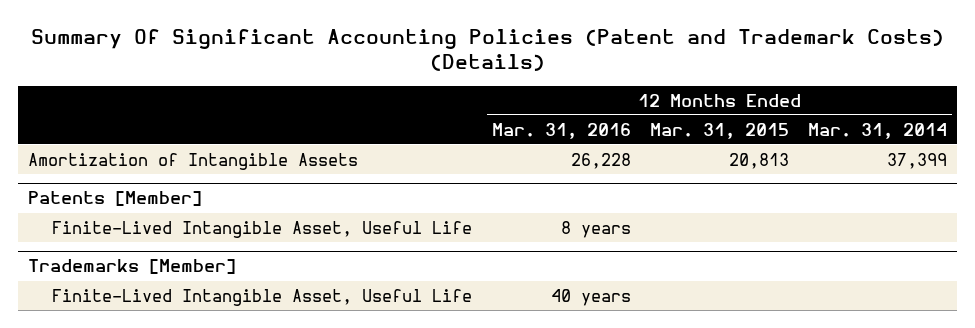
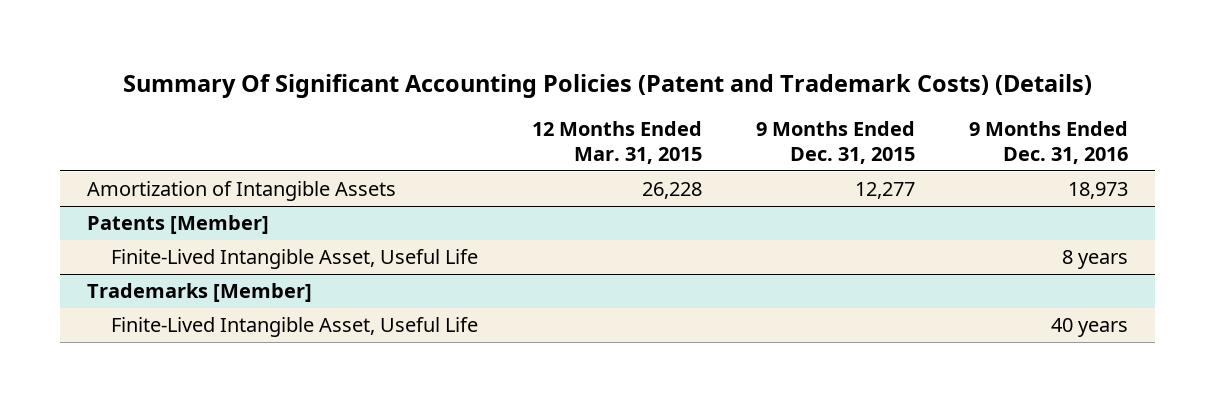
[491,122,631,139] Mar. 31, 2016 -> none
[808,122,948,139] Mar. 31, 2014 -> none
none -> [756,121,916,164] 9 Months Ended Dec. 31, 2015
none -> [969,121,1129,164] 9 Months Ended Dec. 31, 2016
[729,152,790,169] 20,813 -> [642,182,703,200] 26,228

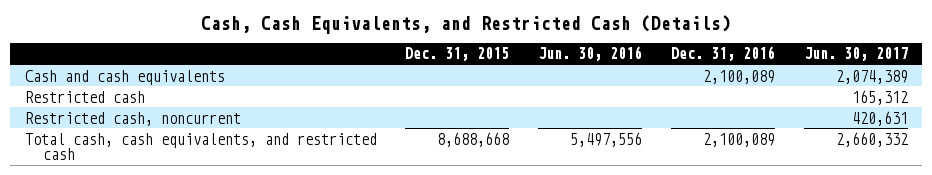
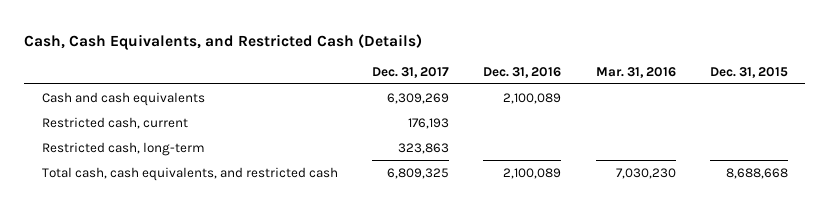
[538,46,643,62] Jun. 30, 2016 -> none
[803,47,908,62] Jun. 30, 2017 -> none
none -> [371,66,449,78] Dec. 31, 2017
none -> [595,66,676,78] Mar. 31, 2016
[24,90,145,103] Restricted cash -> [41,116,188,129] Restricted cash, current
[24,111,241,126] Restricted cash, noncurrent -> [41,141,205,156] Restricted cash, long-term

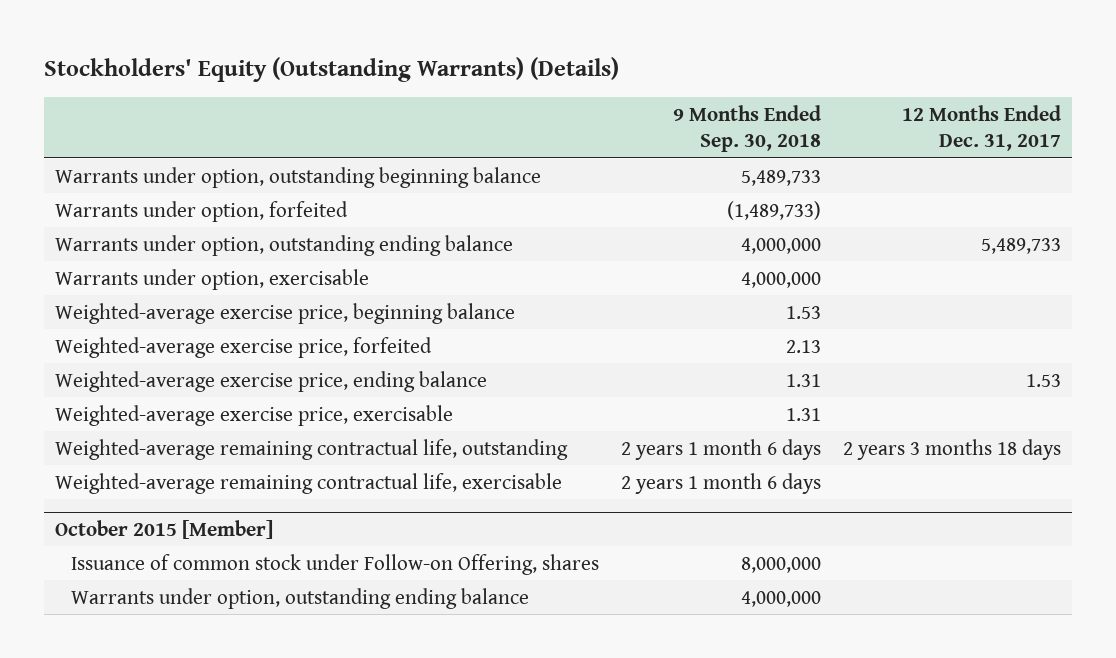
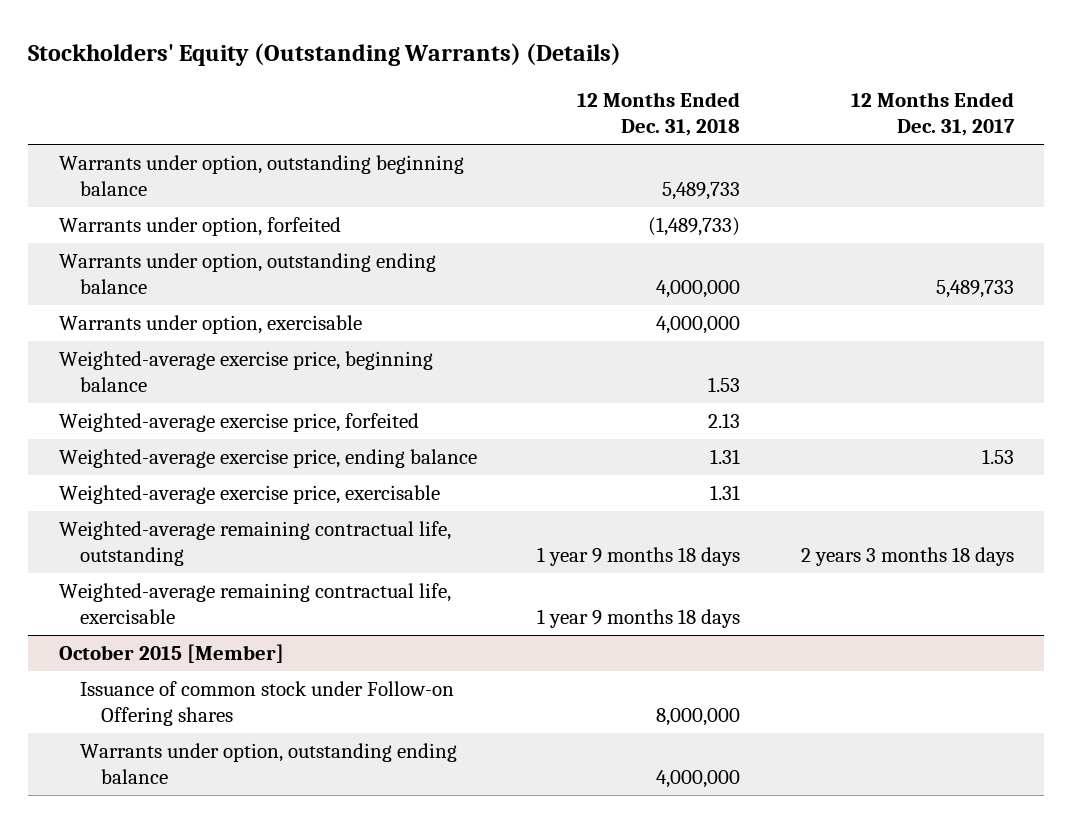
[673,104,822,152] 9 Months Ended Sep. 30, 2018 -> none
none -> [577,92,741,137] 12 Months Ended Dec. 31, 2018
[71,553,600,575] Issuance of common stock under Follow-on Offering, shares -> [80,681,455,727] Issuance of common stock under Follow-on Offering shares

